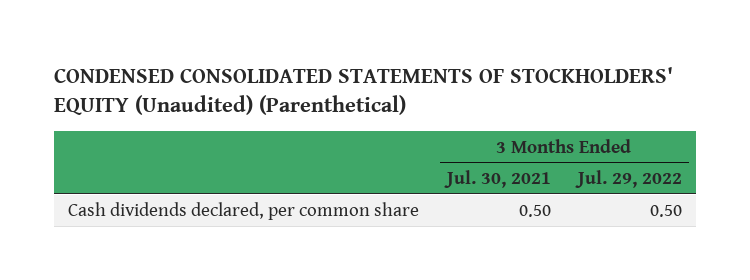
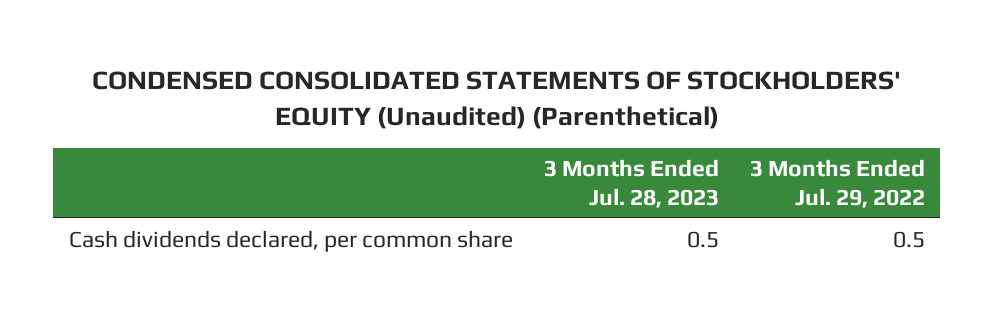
[443,169,551,188] Jul. 30, 2021 -> none
none -> [543,158,719,209] 3 Months Ended Jul. 28, 2023
[650,205,683,218] 0.50 -> [892,230,925,248] 0.5

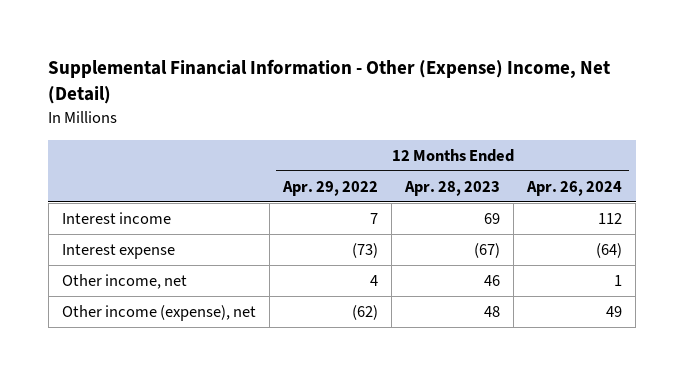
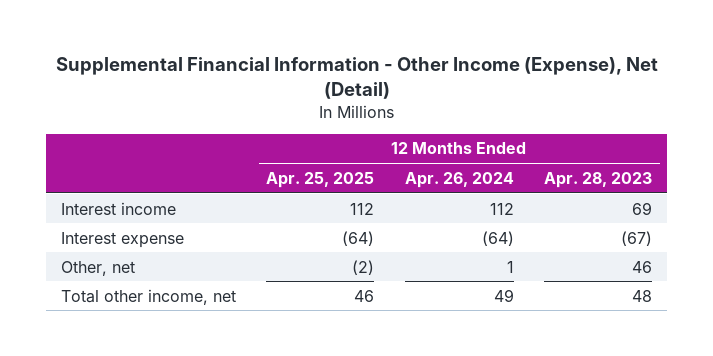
[48,59,611,105] Supplemental Financial Information - Other (Expense) Income, Net (Detail) -> [55,56,658,99] Supplemental Financial Information - Other Income (Expense), Net (Detail)
[281,180,378,196] Apr. 29, 2022 -> none
none -> [266,171,375,188] Apr. 25, 2025
[61,274,187,290] Other income, net -> [60,260,135,276] Other, net
[61,305,256,322] Other income (expense), net -> [60,288,236,305] Total other income, net

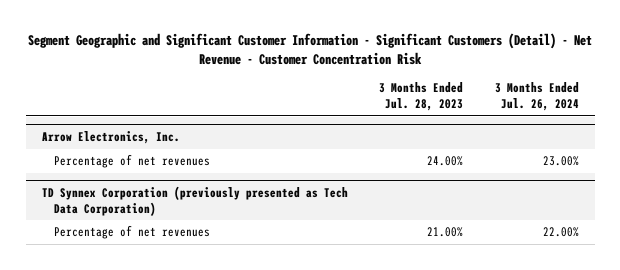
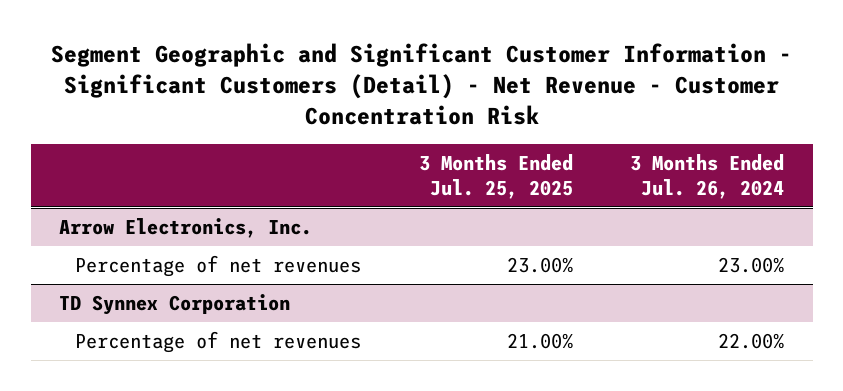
[379,82,464,112] 3 Months Ended Jul. 28, 2023 -> none
none -> [418,153,573,199] 3 Months Ended Jul. 25, 2025
[41,186,348,216] TD Synnex Corporation (previously presented as Tech Data Corporation) -> [59,294,291,316] TD Synnex Corporation

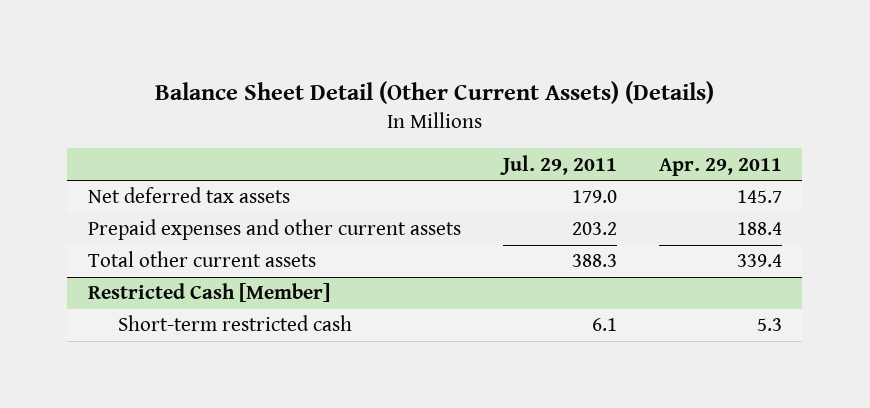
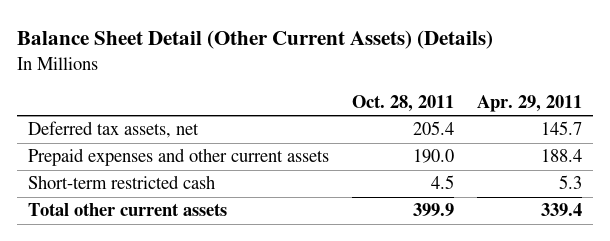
[499,154,617,175] Jul. 29, 2011 -> none
none -> [352,94,455,112] Oct. 28, 2011
[88,187,291,204] Net deferred tax assets -> [28,121,200,139] Deferred tax assets, net
[88,283,331,303] Restricted Cash [Member] -> none
[88,251,317,268] Total other current assets -> [28,203,228,217] Total other current assets

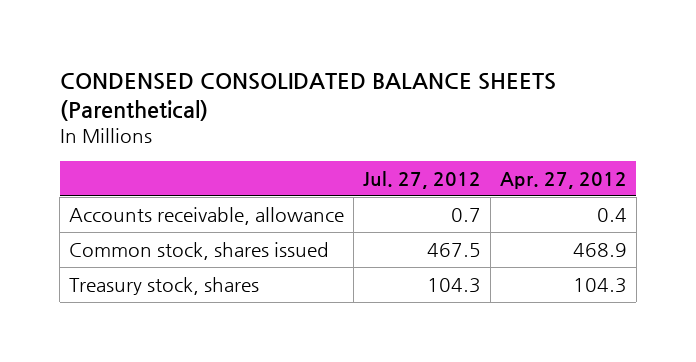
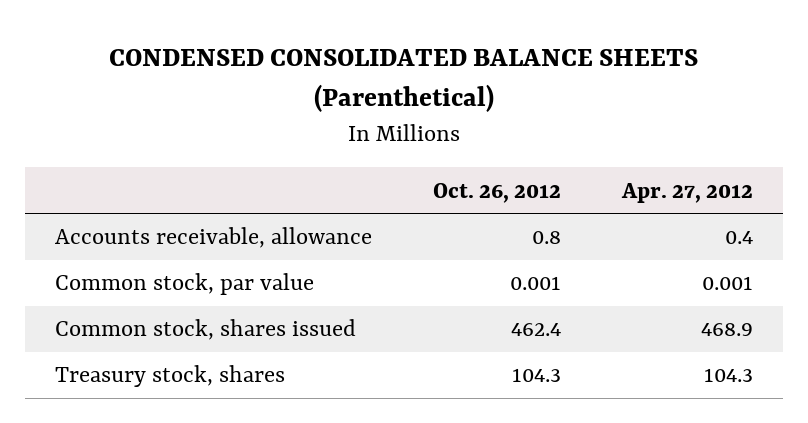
[362,170,481,189] Jul. 27, 2012 -> none
none -> [433,182,562,203] Oct. 26, 2012
none -> [55,273,315,296] Common stock, par value

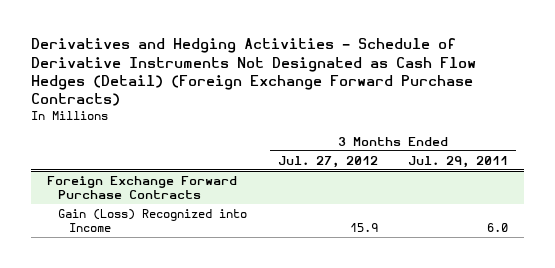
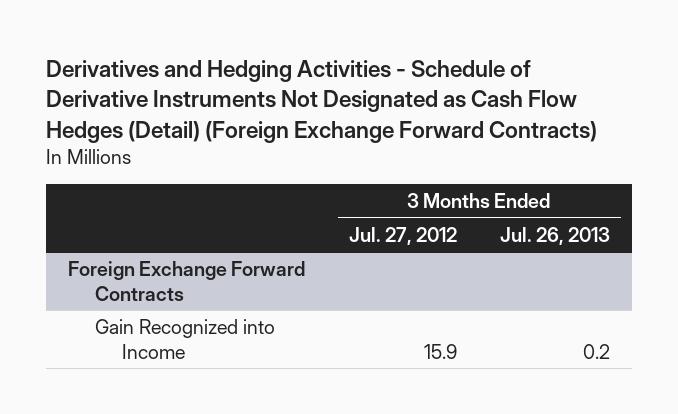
[31,38,477,107] Derivatives and Hedging Activities - Schedule of Derivative Instruments Not Designated as Cash Flow Hedges (Detail) (Foreign Exchange Forward Purchase Contracts) -> [46,59,598,143] Derivatives and Hedging Activities - Schedule of Derivative Instruments Not Designated as Cash Flow Hedges (Detail) (Foreign Exchange Forward Contracts)
[408,155,509,168] Jul. 29, 2011 -> none
none -> [500,226,611,245] Jul. 26, 2013
[46,175,237,200] Foreign Exchange Forward Purchase Contracts -> [67,260,305,301] Foreign Exchange Forward Contracts
[57,208,247,233] Gain (Loss) Recognized into Income -> [95,318,276,359] Gain Recognized into Income

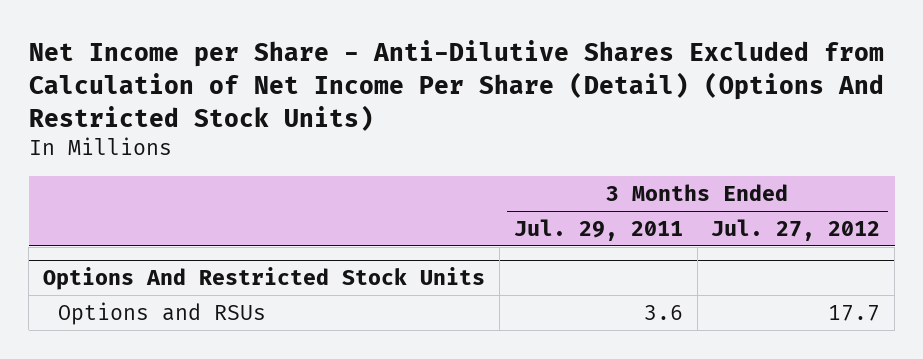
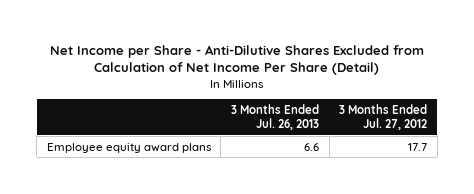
[28,40,884,131] Net Income per Share - Anti-Dilutive Shares Excluded from Calculation of Net Income Per Share (Detail) (Options And Restricted Stock Units) -> [50,44,425,76] Net Income per Share - Anti-Dilutive Shares Excluded from Calculation of Net Income Per Share (Detail)
[513,218,683,241] Jul. 29, 2011 -> none
none -> [231,104,320,131] 3 Months Ended Jul. 26, 2013
[43,266,486,290] Options And Restricted Stock Units -> none
[58,301,267,325] Options and RSUs -> [46,142,212,153] Employee equity award plans

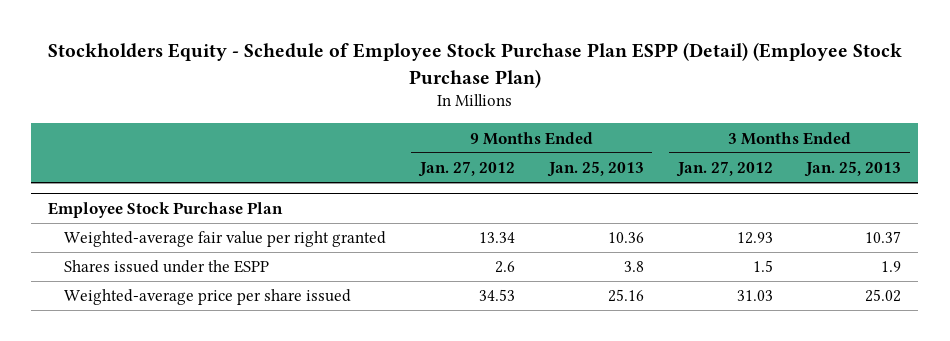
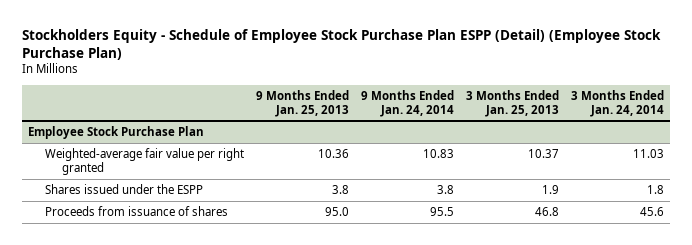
[417,161,515,178] Jan. 27, 2012 -> none
[675,161,773,178] Jan. 27, 2012 -> none
none -> [361,89,455,117] 9 Months Ended Jan. 24, 2014
none -> [571,89,665,117] 3 Months Ended Jan. 24, 2014
[64,289,352,306] Weighted-average price per share issued -> none
none -> [45,206,229,217] Proceeds from issuance of shares

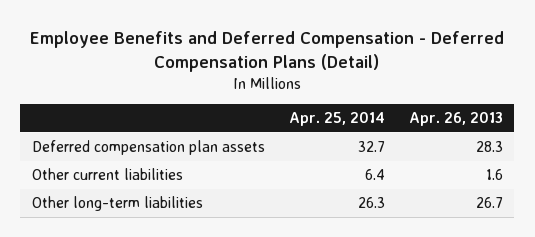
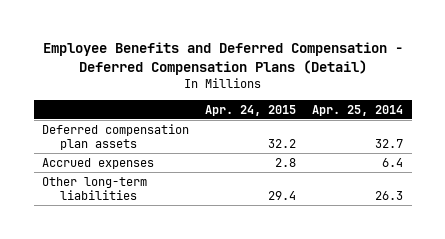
[408,112,503,127] Apr. 26, 2013 -> none
none -> [205,105,297,117] Apr. 24, 2015
[32,168,184,181] Other current liabilities -> none
none -> [41,157,154,169] Accrued expenses

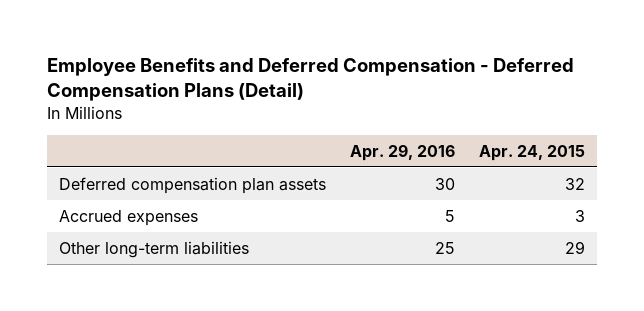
[312,105,404,117] Apr. 25, 2014 -> none
none -> [349,143,455,161] Apr. 29, 2016
[268,138,297,148] 32.2 -> [564,177,585,190] 32
[275,157,297,167] 2.8 -> [574,209,585,222] 3
[268,190,297,200] 29.4 -> [564,240,585,254] 29

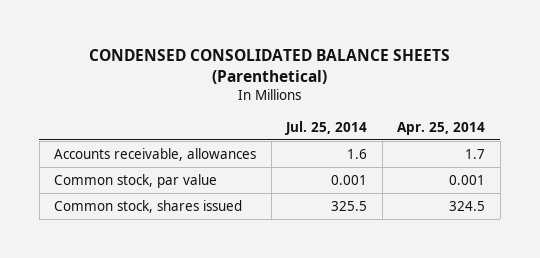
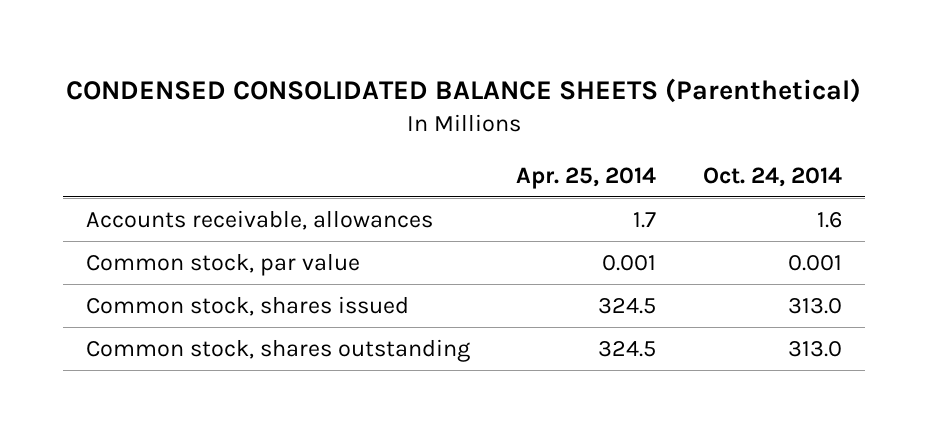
[285,120,368,135] Jul. 25, 2014 -> none
none -> [702,166,842,187] Oct. 24, 2014
none -> [85,338,470,362] Common stock, shares outstanding

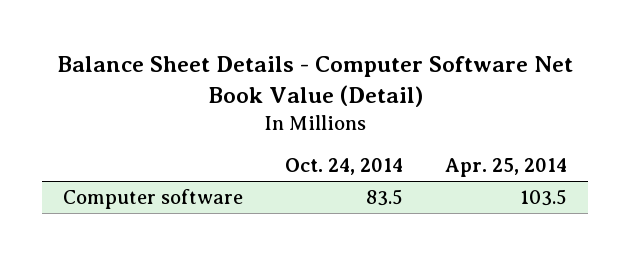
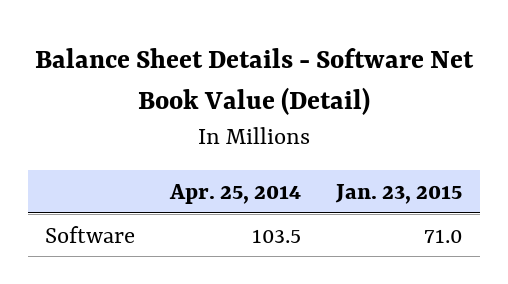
[56,56,573,108] Balance Sheet Details - Computer Software Net Book Value (Detail) -> [34,48,474,116] Balance Sheet Details - Software Net Book Value (Detail)
[284,158,403,176] Oct. 24, 2014 -> none
none -> [335,184,463,205] Jan. 23, 2015
[62,189,243,210] Computer software -> [45,225,136,243] Software

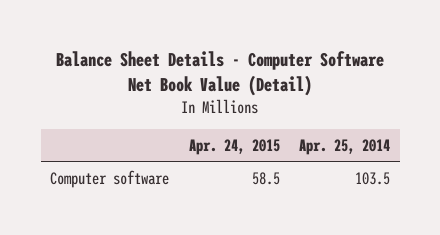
[34,48,474,116] Balance Sheet Details - Software Net Book Value (Detail) -> [56,50,385,97] Balance Sheet Details - Computer Software Net Book Value (Detail)
[335,184,463,205] Jan. 23, 2015 -> none
none -> [188,138,280,155] Apr. 24, 2015
[45,225,136,243] Software -> [50,169,170,188] Computer software

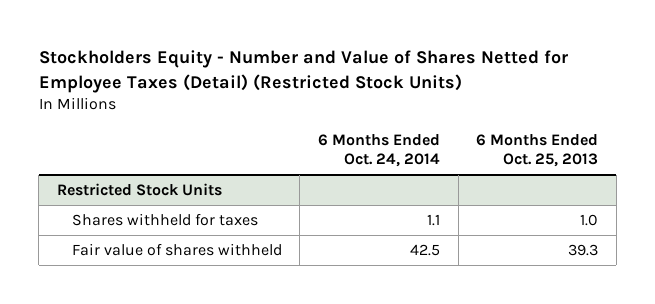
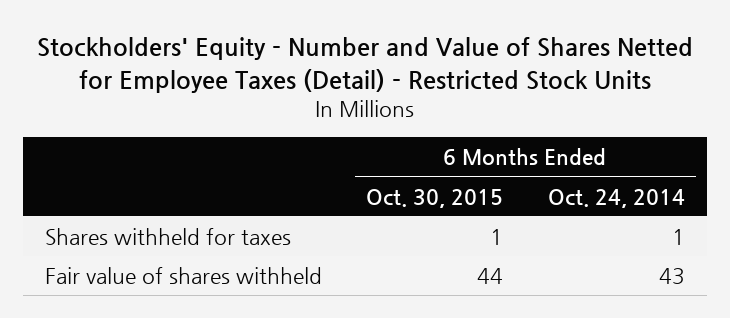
[38,50,568,93] Stockholders Equity - Number and Value of Shares Netted for Employee Taxes (Detail) (Restricted Stock Units) -> [36,37,693,94] Stockholders' Equity - Number and Value of Shares Netted for Employee Taxes (Detail) - Restricted Stock Units
[476,133,599,168] 6 Months Ended Oct. 25, 2013 -> none
none -> [366,188,504,208] Oct. 30, 2015
[56,183,222,197] Restricted Stock Units -> none
[426,214,440,227] 1.1 -> [671,228,685,245] 1
[409,244,440,257] 42.5 -> [658,267,685,285] 43

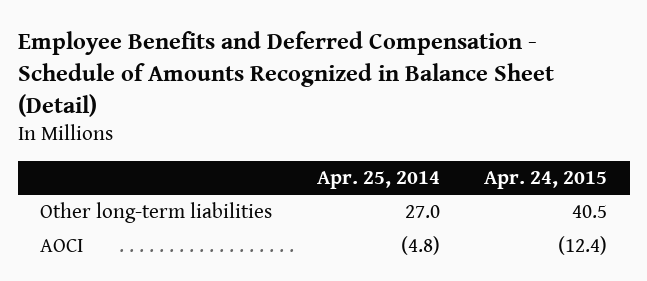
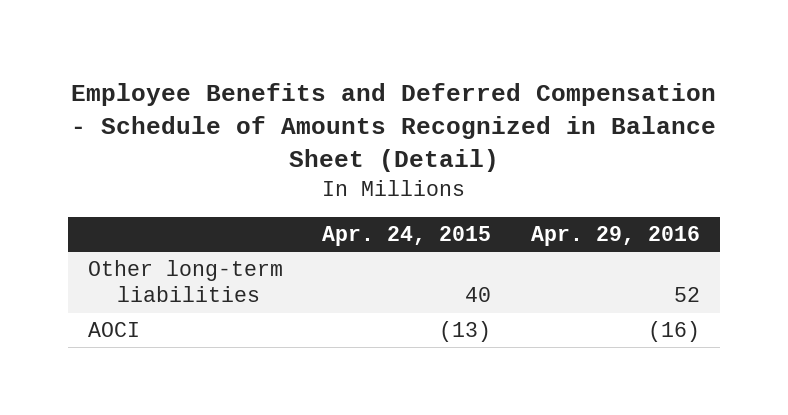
[316,170,440,189] Apr. 25, 2014 -> none
none -> [531,226,701,247] Apr. 29, 2016
[572,205,608,219] 40.5 -> [465,287,492,303] 40
[558,236,608,256] (12.4) -> [439,321,492,343] (13)

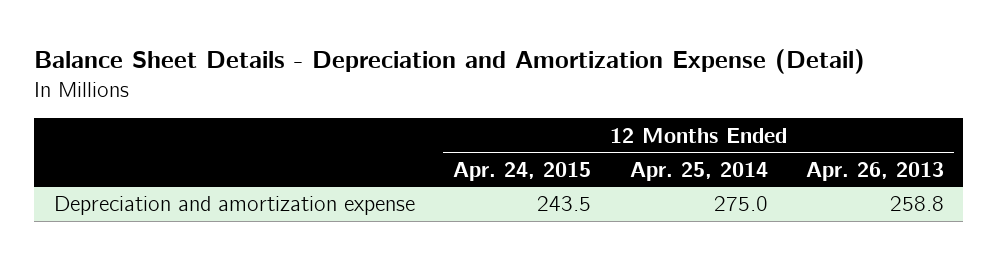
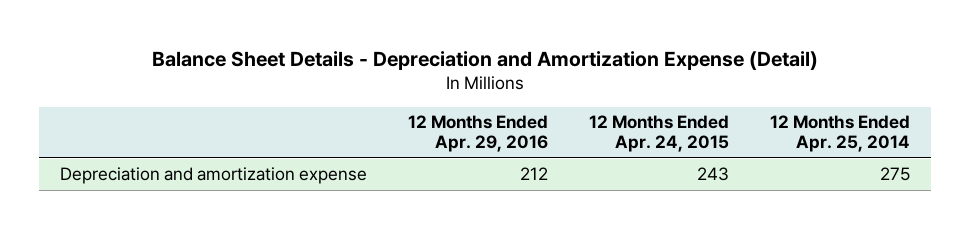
[806,161,945,181] Apr. 26, 2013 -> none
none -> [407,115,548,153] 12 Months Ended Apr. 29, 2016
[537,196,592,212] 243.5 -> [696,167,729,182] 243
[713,196,768,212] 275.0 -> [880,167,911,182] 275

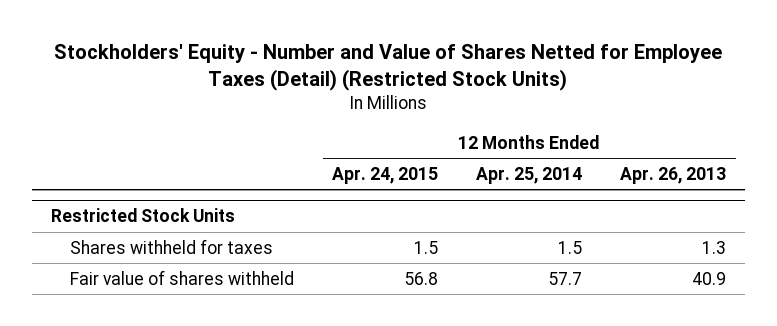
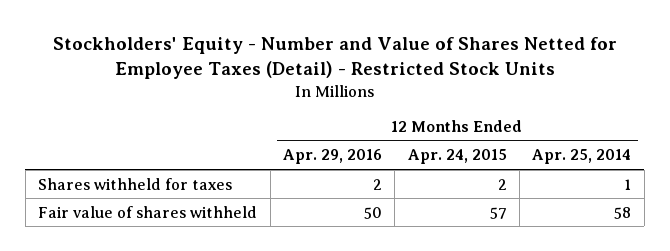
[54,43,723,91] Stockholders' Equity - Number and Value of Shares Netted for Employee Taxes (Detail) (Restricted Stock Units) -> [52,37,617,80] Stockholders' Equity - Number and Value of Shares Netted for Employee Taxes (Detail) - Restricted Stock Units
[620,166,727,184] Apr. 26, 2013 -> none
none -> [283,149,383,165] Apr. 29, 2016
[50,208,235,223] Restricted Stock Units -> none
[414,240,439,254] 1.5 -> [497,178,507,190] 2
[558,240,583,254] 1.5 -> [624,178,632,190] 1
[404,271,439,285] 56.8 -> [489,206,507,219] 57
[548,271,583,285] 57.7 -> [614,206,632,219] 58

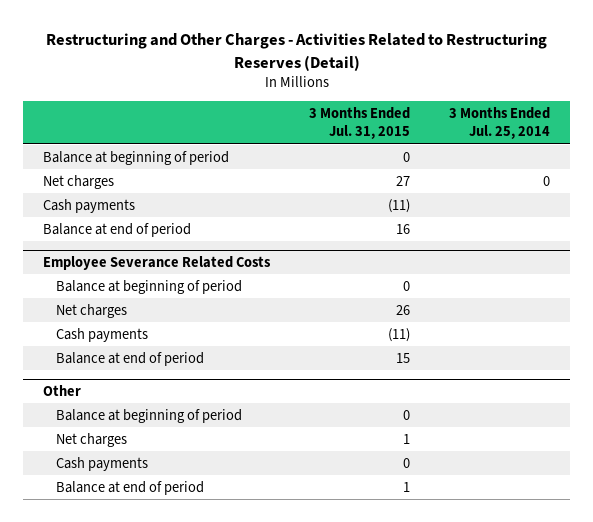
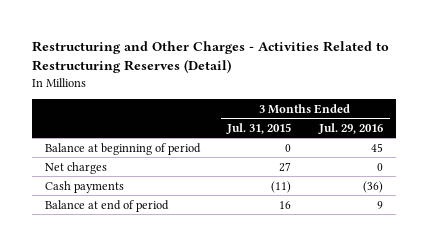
[449,107,551,140] 3 Months Ended Jul. 25, 2014 -> none
none -> [317,122,383,134] Jul. 29, 2016
[42,255,271,270] Employee Severance Related Costs -> none
[55,279,242,294] Balance at beginning of period -> none
[55,303,127,318] Net charges -> none
[55,327,148,342] Cash payments -> none
[55,351,204,366] Balance at end of period -> none
[42,384,81,396] Other -> none
[55,408,242,423] Balance at beginning of period -> none
[55,432,127,447] Net charges -> none
[55,456,148,471] Cash payments -> none
[55,480,204,495] Balance at end of period -> none

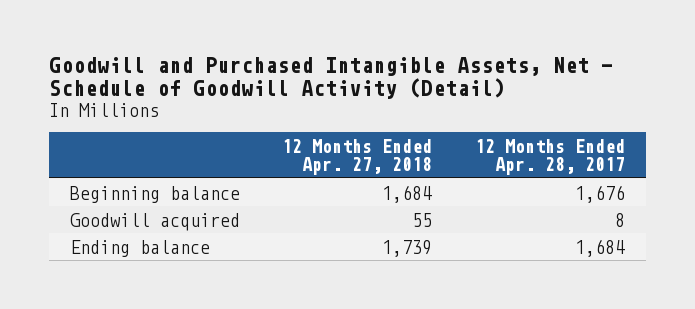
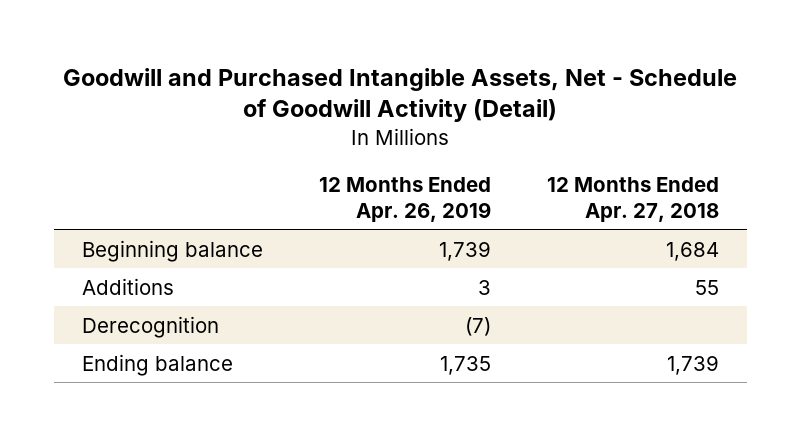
[474,138,625,176] 12 Months Ended Apr. 28, 2017 -> none
none -> [318,176,491,222] 12 Months Ended Apr. 26, 2019
[70,212,241,231] Goodwill acquired -> [81,277,174,295] Additions
none -> [81,315,219,338] Derecognition

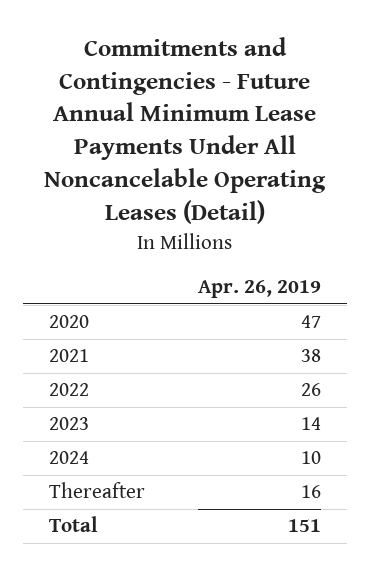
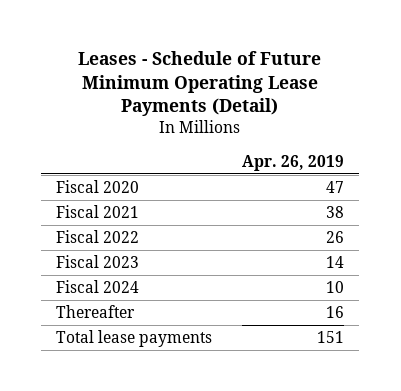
[43,36,326,225] Commitments and Contingencies - Future Annual Minimum Lease Payments Under All Noncancelable Operating Leases (Detail) -> [78,51,322,117] Leases - Schedule of Future Minimum Operating Lease Payments (Detail)
[49,315,90,329] 2020 -> [56,180,140,194] Fiscal 2020
[49,349,90,363] 2021 -> [56,205,140,219] Fiscal 2021
[49,383,90,397] 2022 -> [56,230,140,244] Fiscal 2022
[49,417,90,431] 2023 -> [56,255,140,269] Fiscal 2023
[49,451,90,465] 2024 -> [56,280,140,294] Fiscal 2024
[49,516,99,533] Total -> [56,330,213,348] Total lease payments

